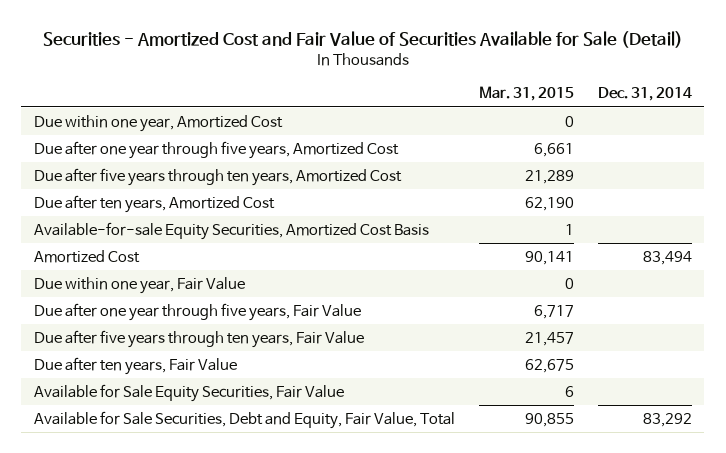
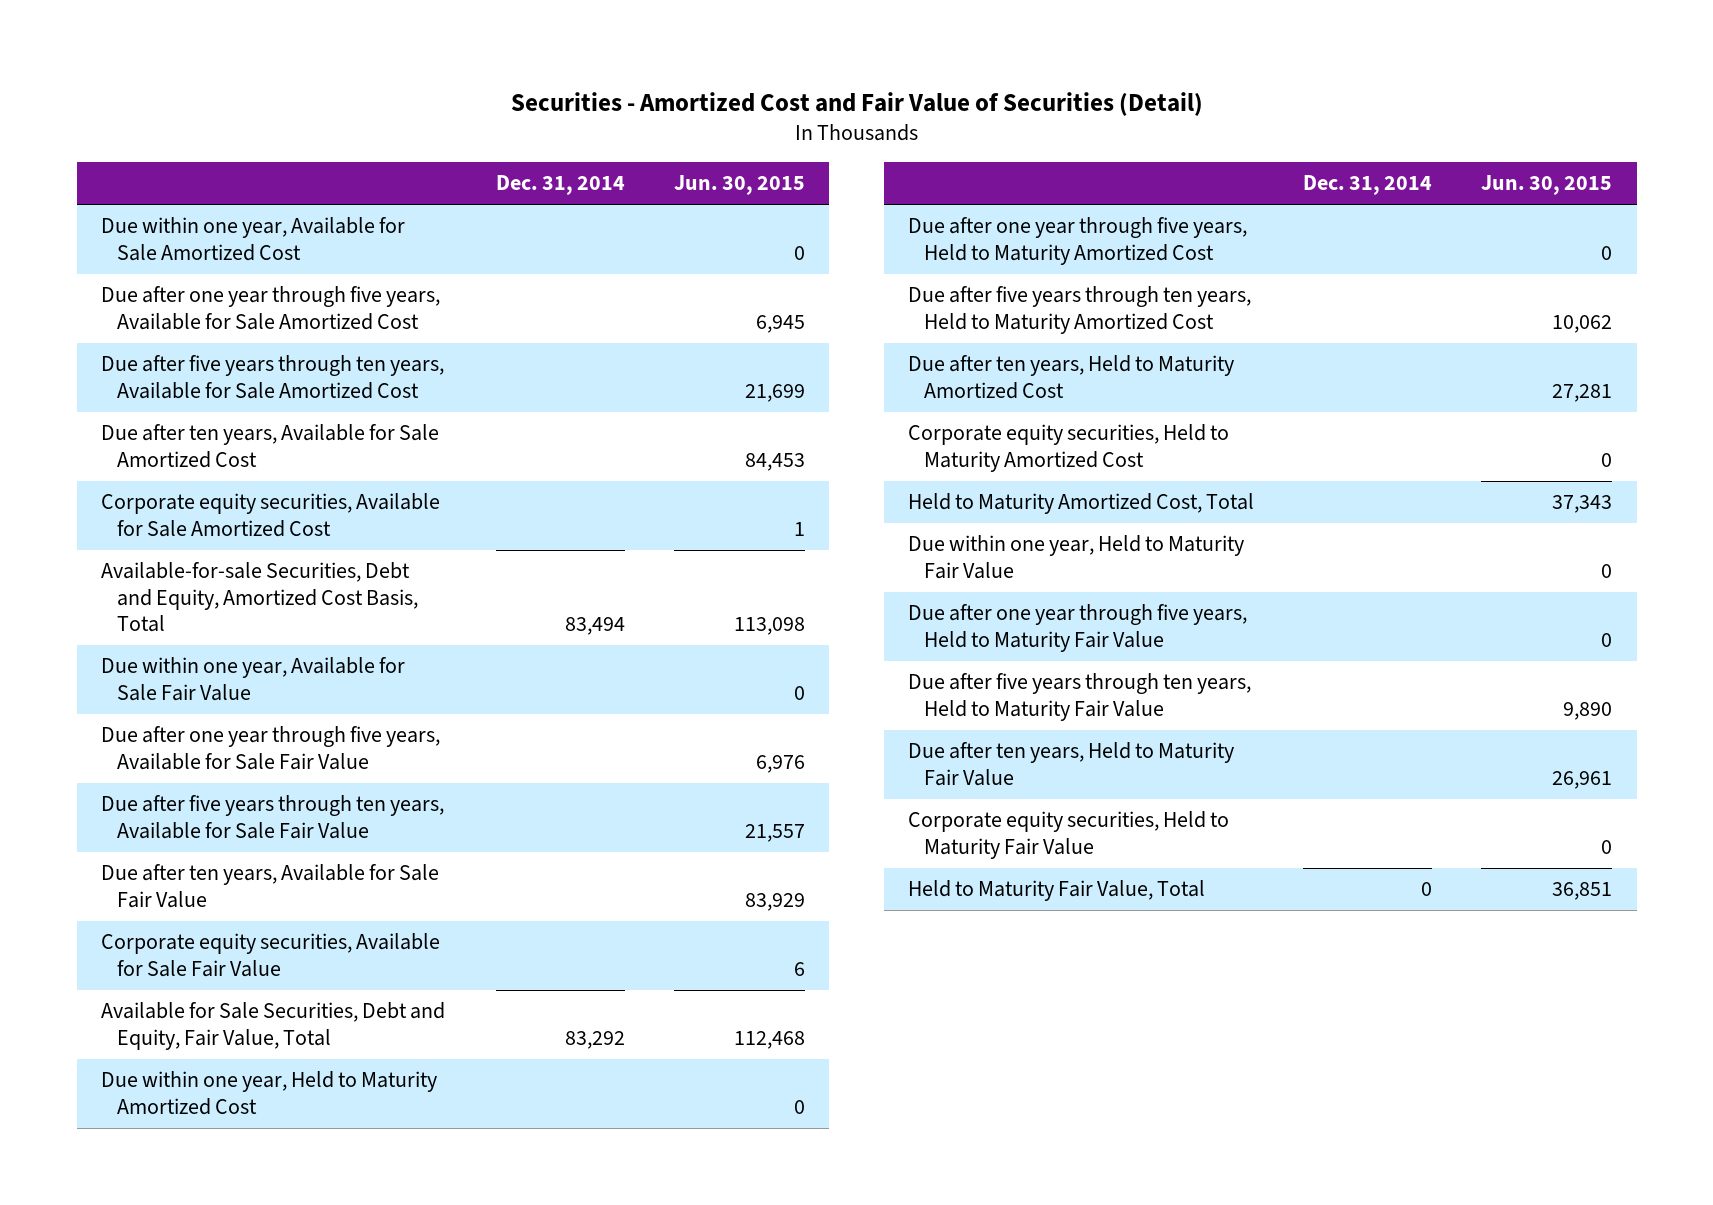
[42,30,683,48] Securities - Amortized Cost and Fair Value of Securities Available for Sale (Detail) -> [510,91,1203,116] Securities - Amortized Cost and Fair Value of Securities (Detail)
[478,86,574,102] Mar. 31, 2015 -> none
none -> [673,175,805,196] Jun. 30, 2015
[33,114,283,132] Due within one year, Amortized Cost -> [100,217,405,261] Due within one year, Available for Sale Amortized Cost
[33,140,399,159] Due after one year through five years, Amortized Cost -> [100,286,440,330] Due after one year through five years, Available for Sale Amortized Cost
[33,167,402,186] Due after five years through ten years, Amortized Cost -> [100,355,444,399] Due after five years through ten years, Available for Sale Amortized Cost
[33,194,275,213] Due after ten years, Amortized Cost -> [100,424,439,468] Due after ten years, Available for Sale Amortized Cost
[33,221,429,240] Available-for-sale Equity Securities, Amortized Cost Basis -> [100,493,440,537] Corporate equity securities, Available for Sale Amortized Cost
[33,249,140,263] Amortized Cost -> [100,562,418,633] Available-for-sale Securities, Debt and Equity, Amortized Cost Basis, Total
[33,276,245,294] Due within one year, Fair Value -> [100,657,405,701] Due within one year, Available for Sale Fair Value
[33,302,361,321] Due after one year through five years, Fair Value -> [100,726,440,770] Due after one year through five years, Available for Sale Fair Value
[33,329,364,348] Due after five years through ten years, Fair Value -> [100,795,444,839] Due after five years through ten years, Available for Sale Fair Value
[33,356,237,375] Due after ten years, Fair Value -> [100,864,439,908] Due after ten years, Available for Sale Fair Value
[33,383,344,402] Available for Sale Equity Securities, Fair Value -> [100,933,440,977] Corporate equity securities, Available for Sale Fair Value
none -> [100,1071,437,1115] Due within one year, Held to Maturity Amortized Cost
none -> [908,217,1248,265] Due after one year through five years, Held to Maturity Amortized Cost
none -> [908,286,1252,334] Due after five years through ten years, Held to Maturity Amortized Cost
none -> [908,355,1235,399] Due after ten years, Held to Maturity Amortized Cost
none -> [908,424,1230,472] Corporate equity securities, Held to Maturity Amortized Cost
none -> [908,493,1255,515] Held to Maturity Amortized Cost, Total
none -> [908,535,1245,579] Due within one year, Held to Maturity Fair Value
none -> [908,604,1248,652] Due after one year through five years, Held to Maturity Fair Value
none -> [908,673,1252,721] Due after five years through ten years, Held to Maturity Fair Value
none -> [908,742,1235,786] Due after ten years, Held to Maturity Fair Value
none -> [908,811,1230,859] Corporate equity securities, Held to Maturity Fair Value
none -> [908,880,1206,902] Held to Maturity Fair Value, Total

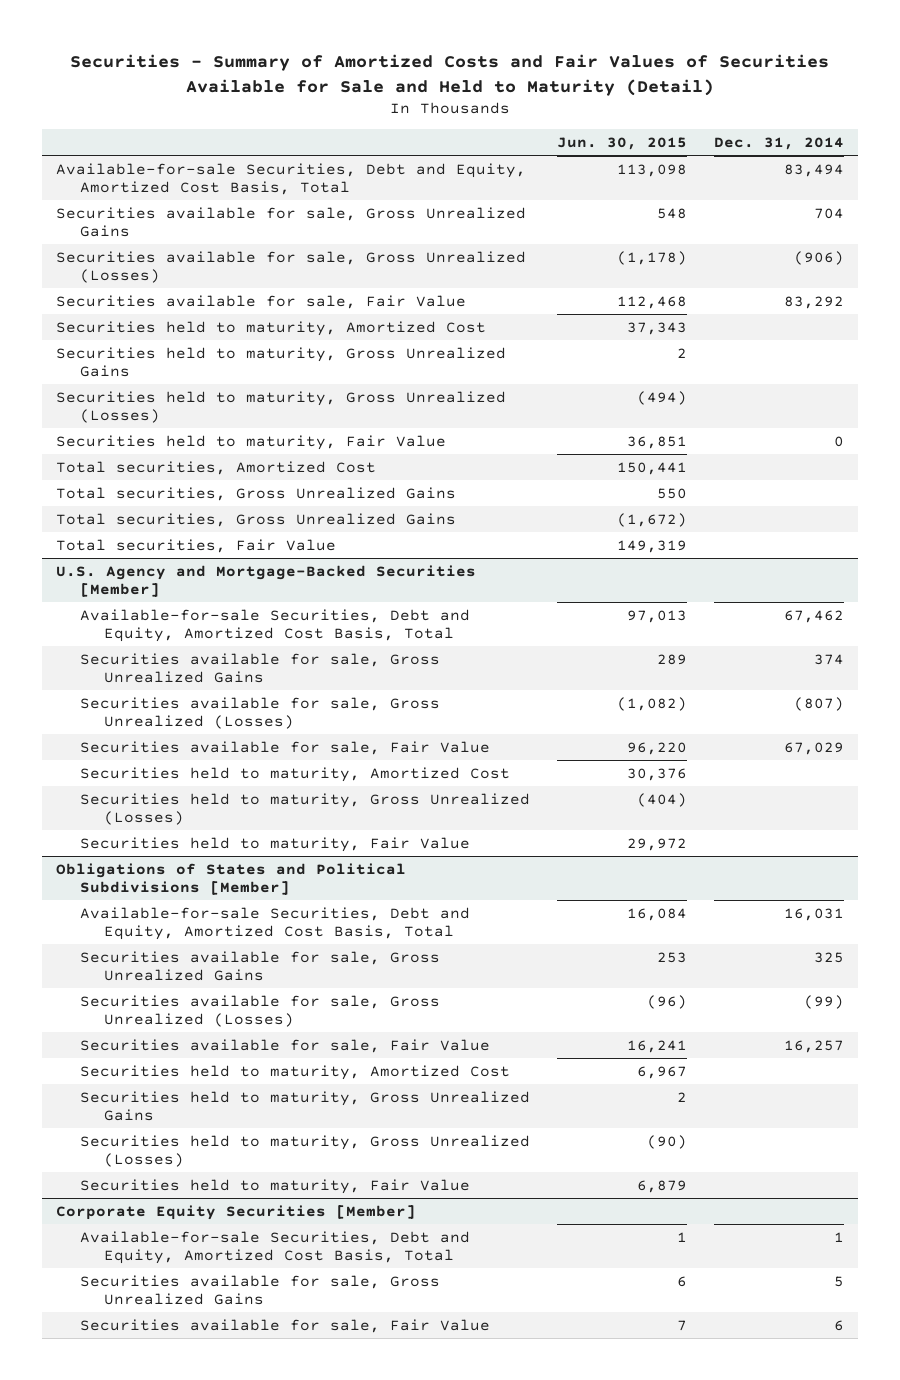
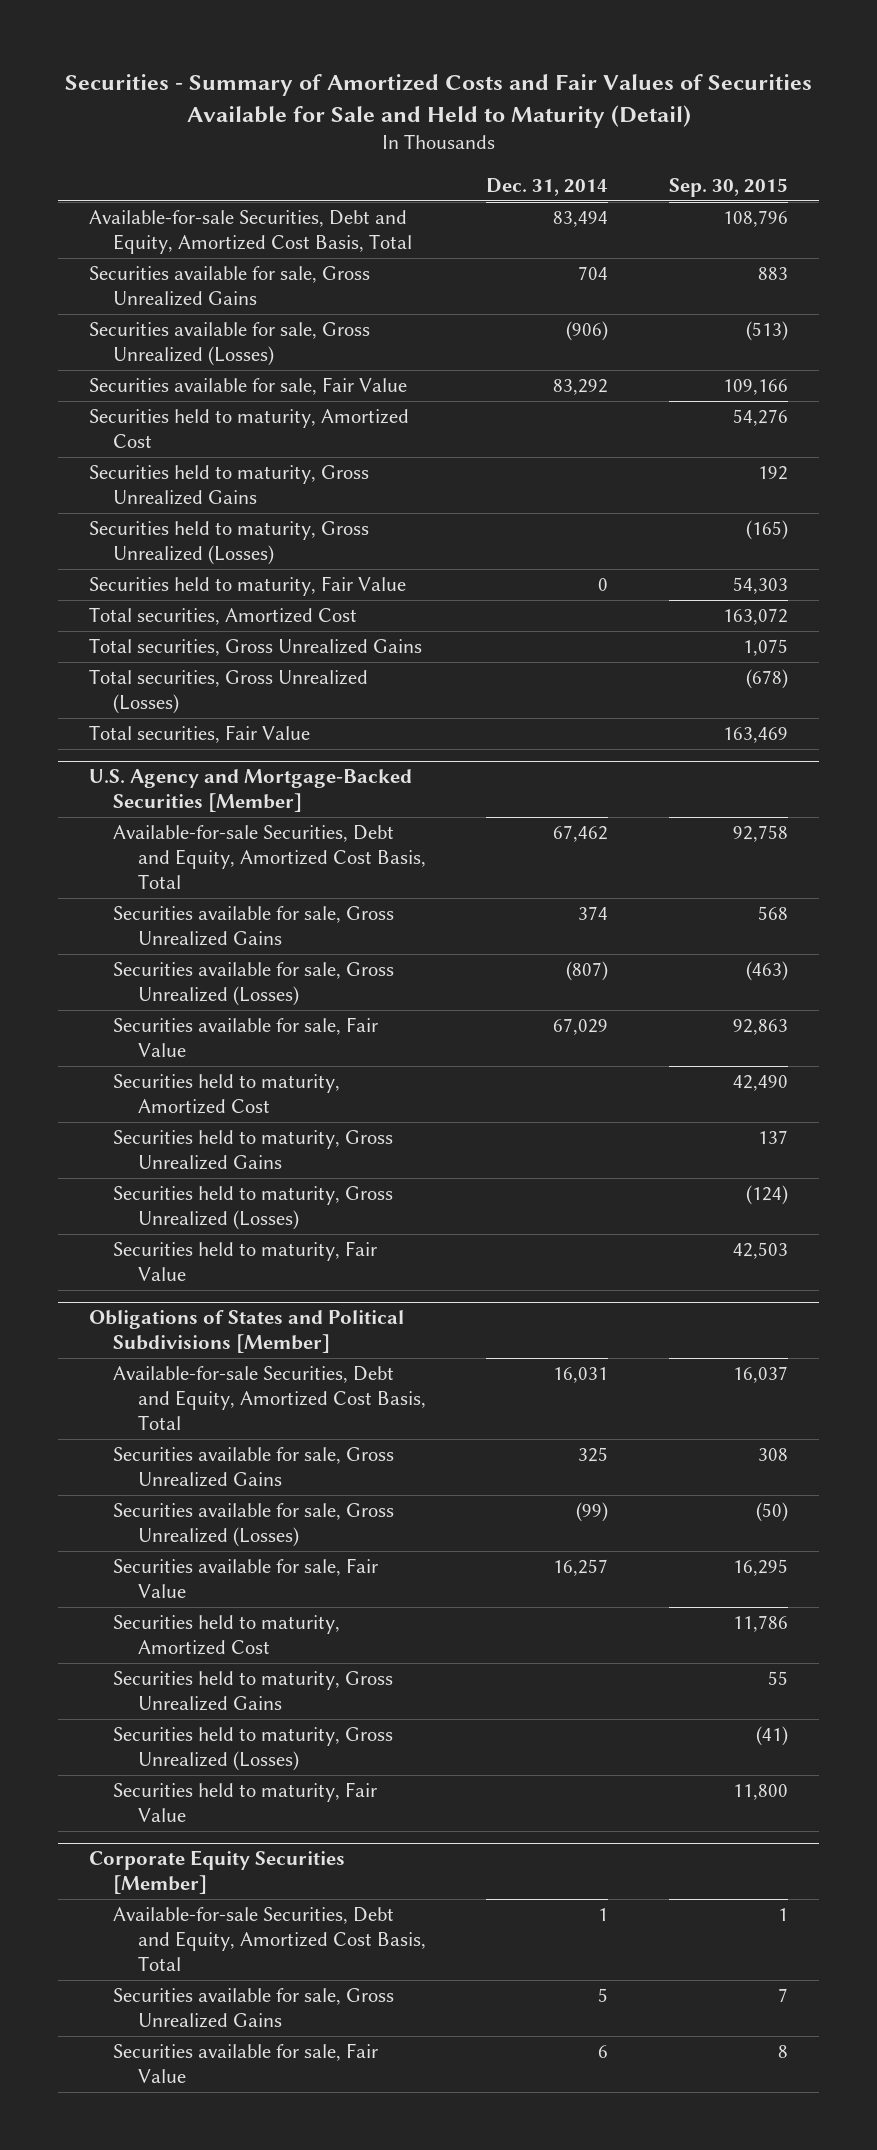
[557,136,688,150] Jun. 30, 2015 -> none
none -> [669,177,789,197] Sep. 30, 2015
[55,512,456,527] Total securities, Gross Unrealized Gains -> [88,669,368,714] Total securities, Gross Unrealized (Losses)
none -> [113,1130,394,1170] Securities held to maturity, Gross Unrealized Gains

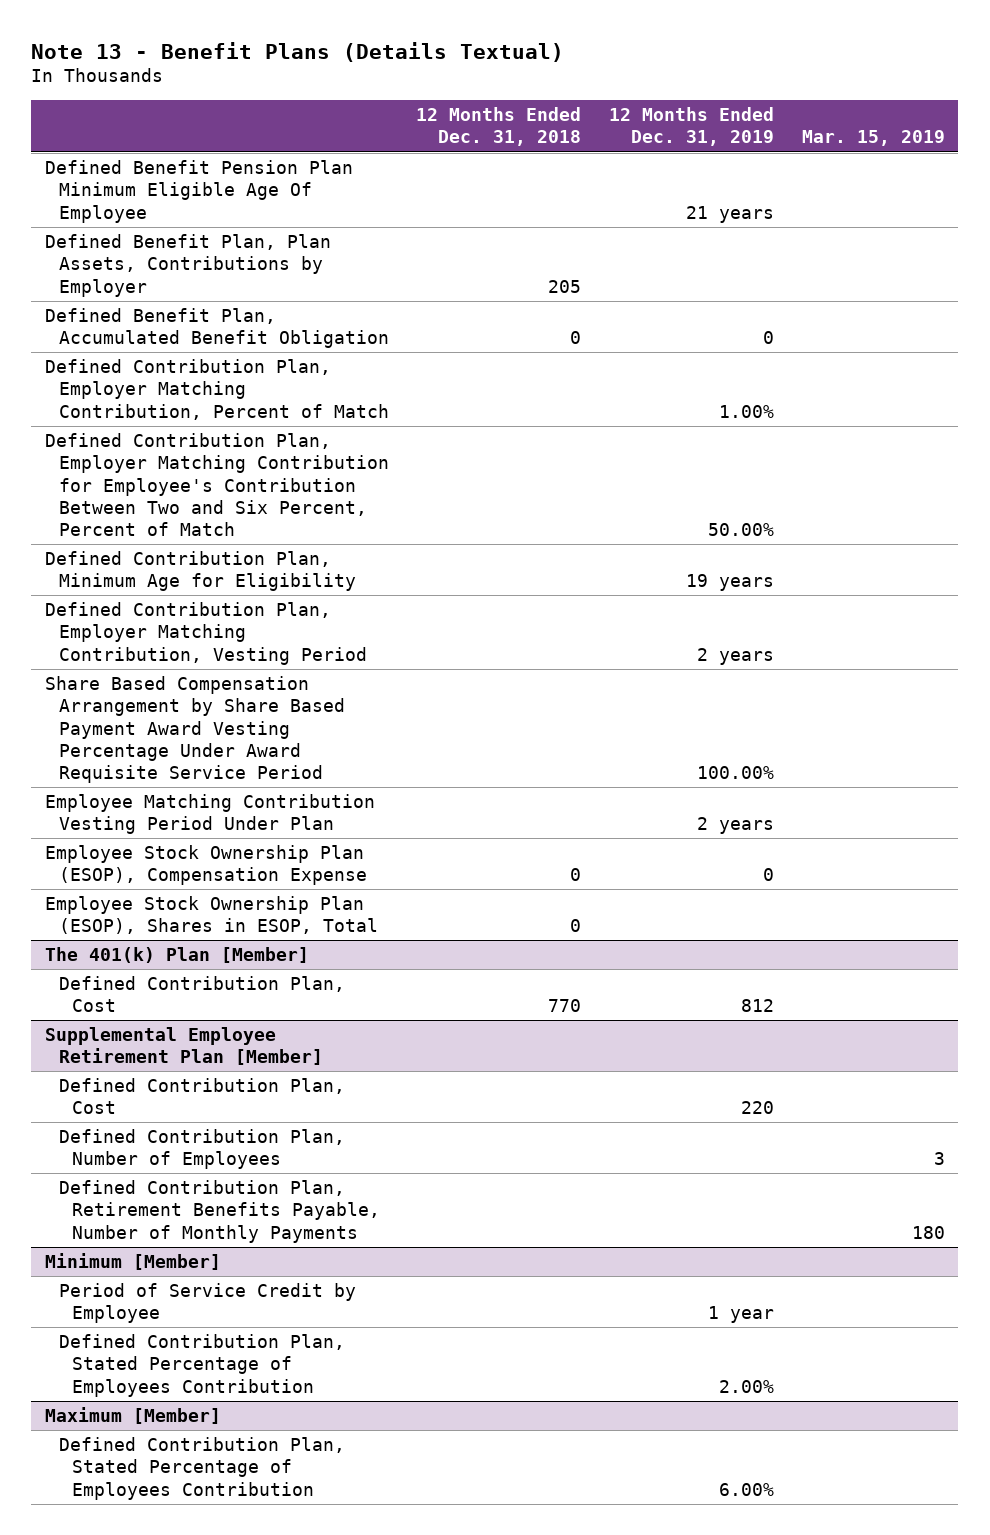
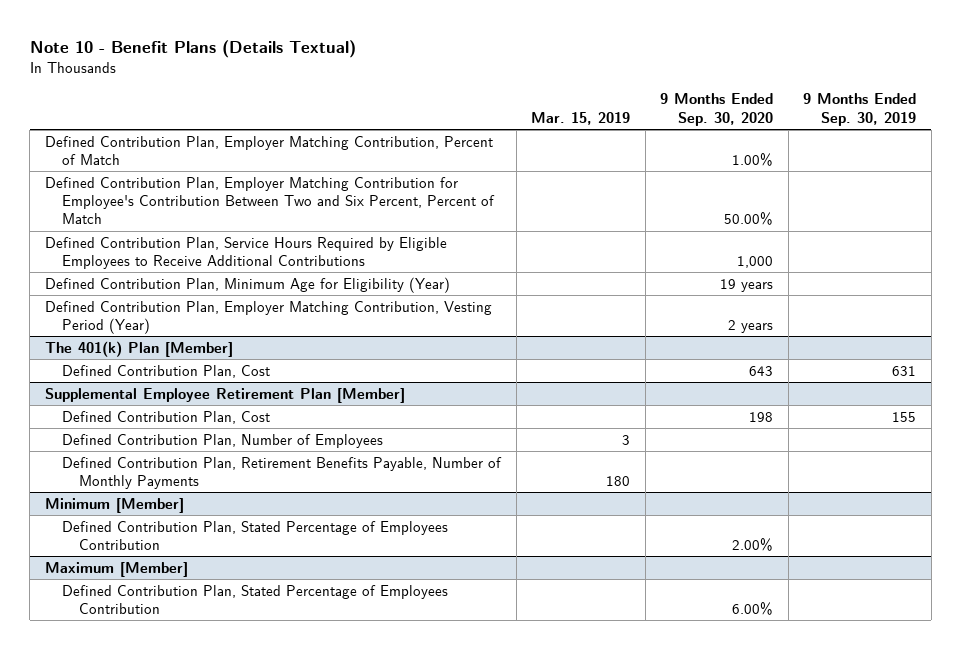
[31,41,565,62] Note 13 - Benefit Plans (Details Textual) -> [29,39,356,58] Note 10 - Benefit Plans (Details Textual)
[416,107,582,147] 12 Months Ended Dec. 31, 2018 -> none
[608,107,774,147] 12 Months Ended Dec. 31, 2019 -> none
none -> [660,93,774,126] 9 Months Ended Sep. 30, 2020
none -> [803,93,917,126] 9 Months Ended Sep. 30, 2019
[44,160,353,223] Defined Benefit Pension Plan Minimum Eligible Age Of Employee -> none
[44,234,331,297] Defined Benefit Plan, Plan Assets, Contributions by Employer -> none
[44,308,389,349] Defined Benefit Plan, Accumulated Benefit Obligation -> none
[44,676,345,784] Share Based Compensation Arrangement by Share Based Payment Award Vesting Percentage Under Award Requisite Service Period -> none
[44,794,375,835] Employee Matching Contribution Vesting Period Under Plan -> none
[44,845,367,886] Employee Stock Ownership Plan (ESOP), Compensation Expense -> none
[44,896,378,935] Employee Stock Ownership Plan (ESOP), Shares in ESOP, Total -> none
none -> [44,236,447,270] Defined Contribution Plan, Service Hours Required by Eligible Employees to Receive Additional Contributions
[44,551,356,592] Defined Contribution Plan, Minimum Age for Eligibility -> [44,276,450,293] Defined Contribution Plan, Minimum Age for Eligibility (Year)
[44,602,367,665] Defined Contribution Plan, Employer Matching Contribution, Vesting Period -> [44,300,492,335] Defined Contribution Plan, Employer Matching Contribution, Vesting Period (Year)
[58,1283,356,1324] Period of Service Credit by Employee -> none

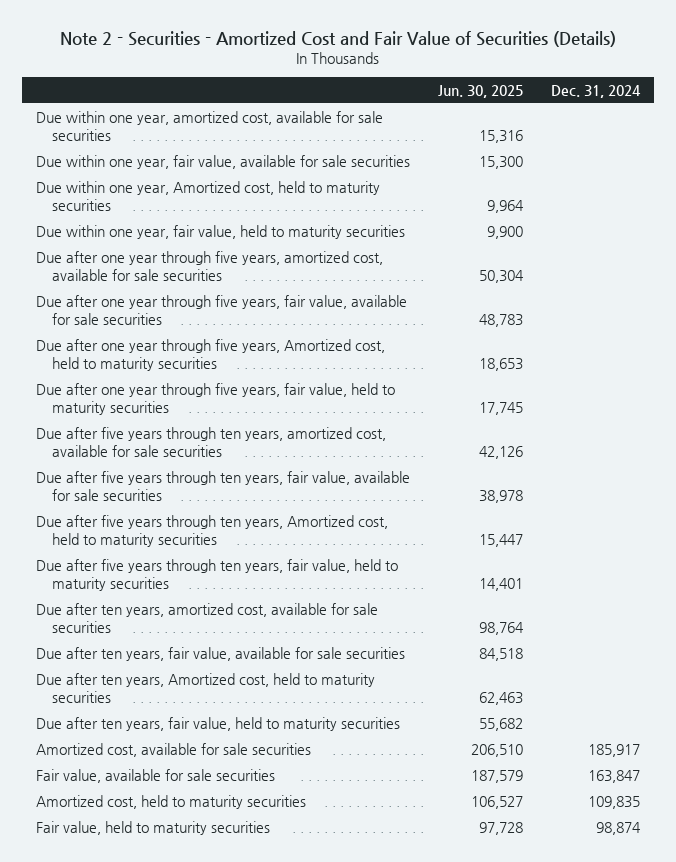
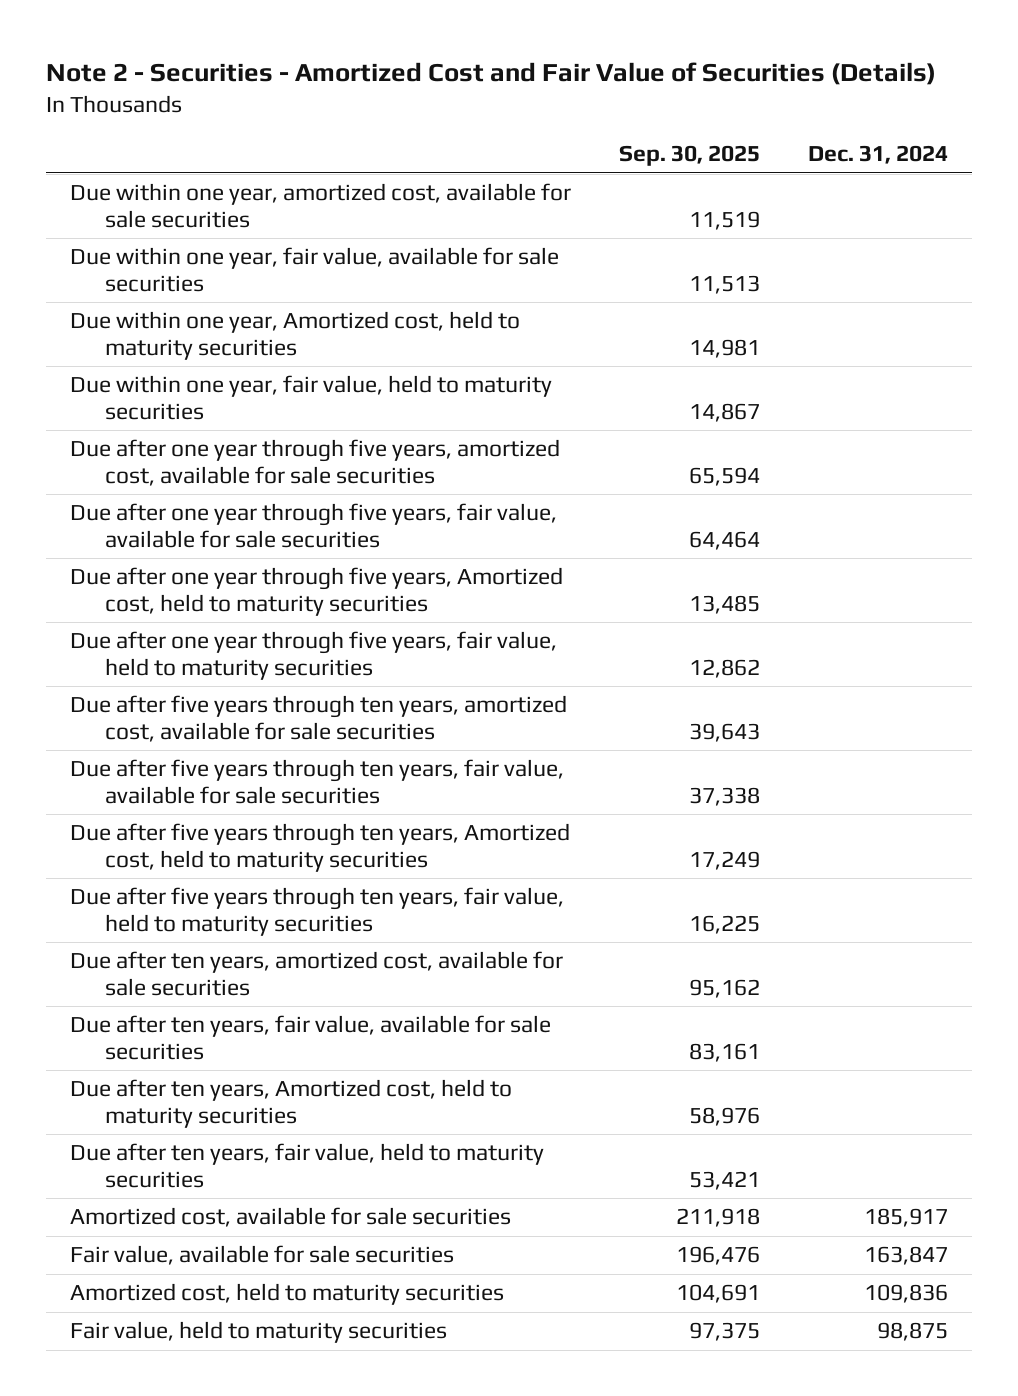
[437,84,523,98] Jun. 30, 2025 -> none
none -> [619,145,761,167] Sep. 30, 2025
[587,795,640,809] 109,835 -> [864,1284,949,1304] 109,836
[595,821,641,835] 98,874 -> [877,1322,949,1342] 98,875

